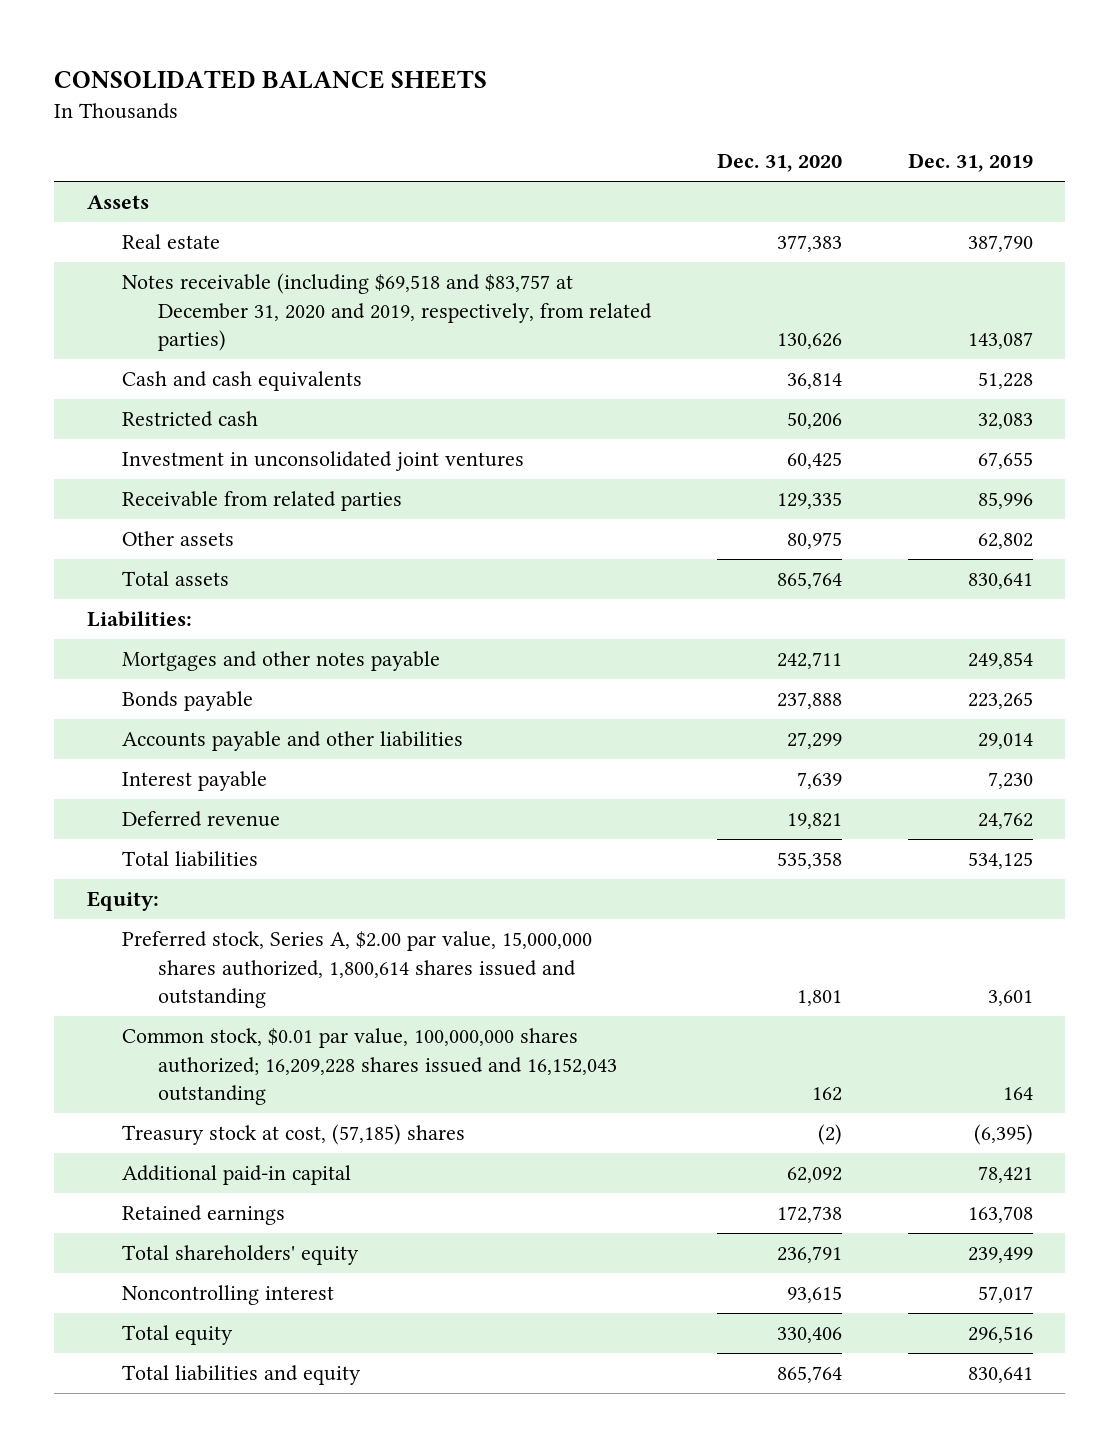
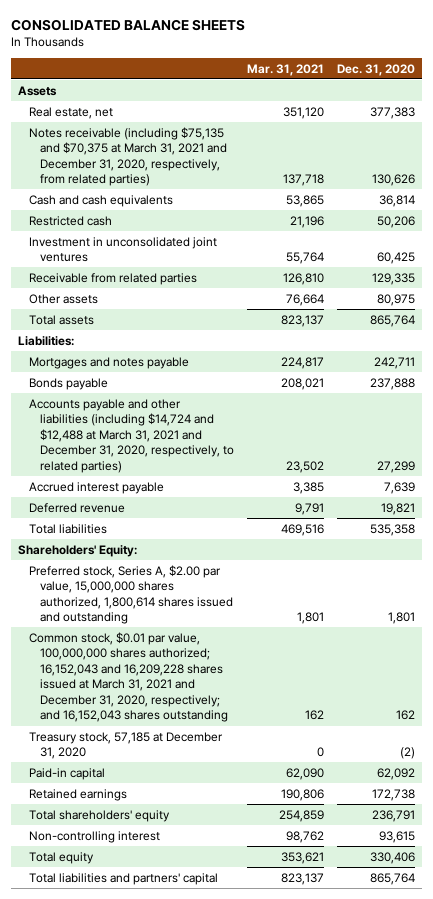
[907,153,1033,173] Dec. 31, 2019 -> none
none -> [247,63,325,76] Mar. 31, 2021
[122,234,221,250] Real estate -> [28,106,113,119] Real estate, net
[122,273,652,352] Notes receivable (including $69,518 and $83,757 at December 31, 2020 and 2019, respectively, from related parties) -> [28,126,228,187] Notes receivable (including $75,135 and $70,375 at March 31, 2021 and December 31, 2020, respectively, from related parties)
[122,651,441,672] Mortgages and other notes payable -> [28,356,189,369] Mortgages and notes payable
[122,731,464,752] Accounts payable and other liabilities -> [28,398,235,473] Accounts payable and other liabilities (including $14,724 and $12,488 at March 31, 2021 and December 31, 2020, respectively, to related parties)
[122,771,268,792] Interest payable -> [28,481,164,494] Accrued interest payable
[86,891,159,912] Equity: -> [17,544,137,557] Shareholders' Equity:
[122,1028,617,1106] Common stock, $0.01 par value, 100,000,000 shares authorized; 16,209,228 shares issued and 16,152,043 outstanding -> [28,631,229,723] Common stock, $0.01 par value, 100,000,000 shares authorized; 16,152,043 and 16,209,228 shares issued at March 31, 2021 and December 31, 2020, respectively; and 16,152,043 shares outstanding
[122,1124,466,1146] Treasury stock at cost, (57,185) shares -> [28,731,223,760] Treasury stock, 57,185 at December 31, 2020
[122,1165,352,1186] Additional paid-in capital -> [28,767,105,780] Paid-in capital
[122,1285,335,1306] Noncontrolling interest -> [28,830,160,843] Non-controlling interest
[122,1365,362,1386] Total liabilities and equity -> [28,872,218,885] Total liabilities and partners' capital

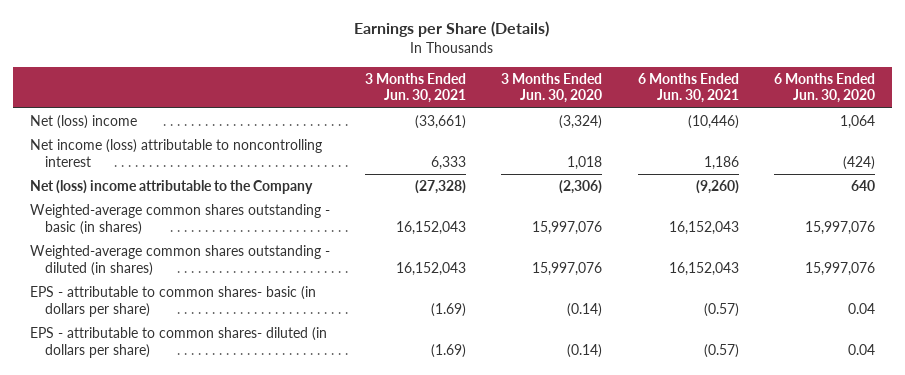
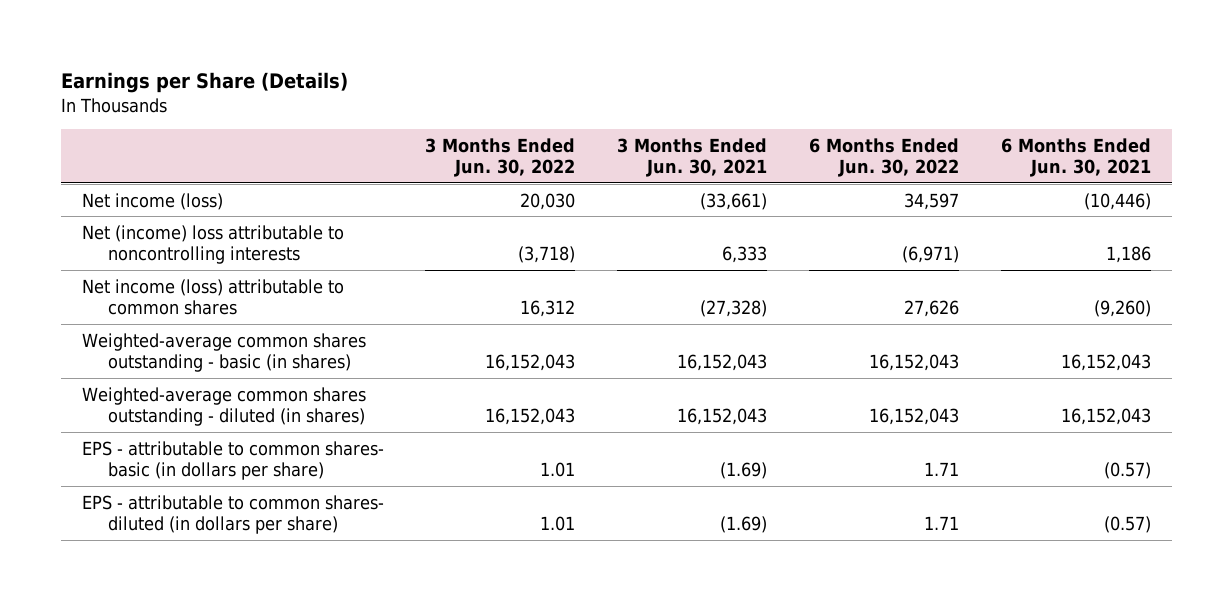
[501,73,603,104] 3 Months Ended Jun. 30, 2020 -> none
[773,73,875,104] 6 Months Ended Jun. 30, 2020 -> none
none -> [425,137,576,177] 3 Months Ended Jun. 30, 2022
none -> [808,137,959,177] 6 Months Ended Jun. 30, 2022
[30,115,138,130] Net (loss) income -> [81,192,223,210] Net income (loss)
[30,139,323,167] Net income (loss) attributable to noncontrolling interest -> [81,224,344,264] Net (income) loss attributable to noncontrolling interests
[30,180,314,195] Net (loss) income attributable to the Company -> [81,278,344,315] Net income (loss) attributable to common shares

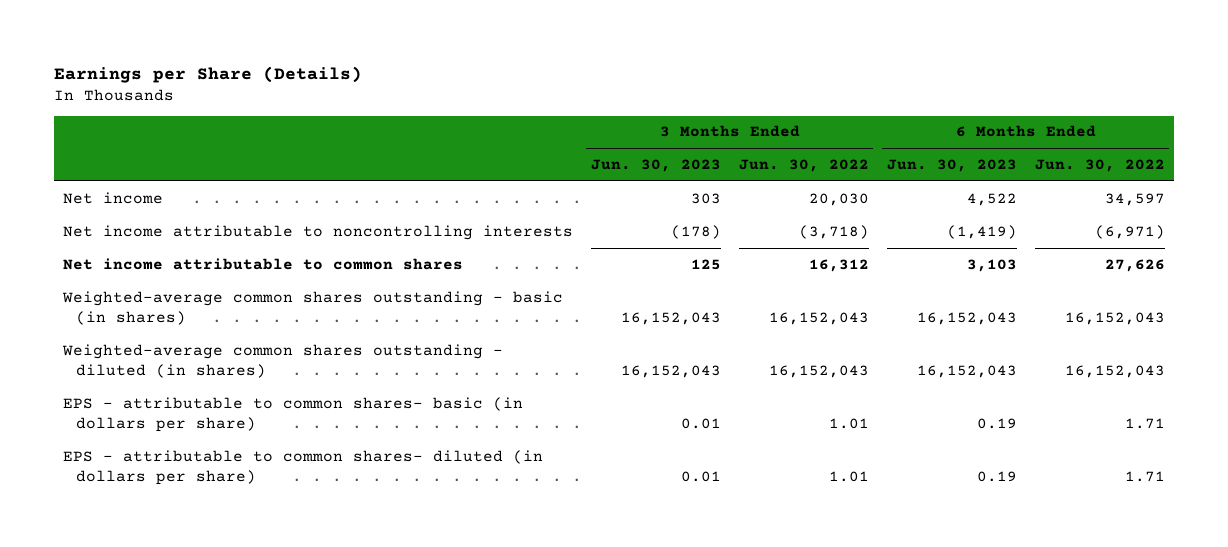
[617,137,768,177] 3 Months Ended Jun. 30, 2021 -> none
[1000,137,1151,177] 6 Months Ended Jun. 30, 2021 -> none
none -> [590,159,721,173] Jun. 30, 2023
none -> [886,159,1017,173] Jun. 30, 2023
[81,192,223,210] Net income (loss) -> [63,191,164,204] Net income
[81,224,344,264] Net (income) loss attributable to noncontrolling interests -> [63,224,574,240] Net income attributable to noncontrolling interests
[81,278,344,315] Net income (loss) attributable to common shares -> [63,257,464,270] Net income attributable to common shares

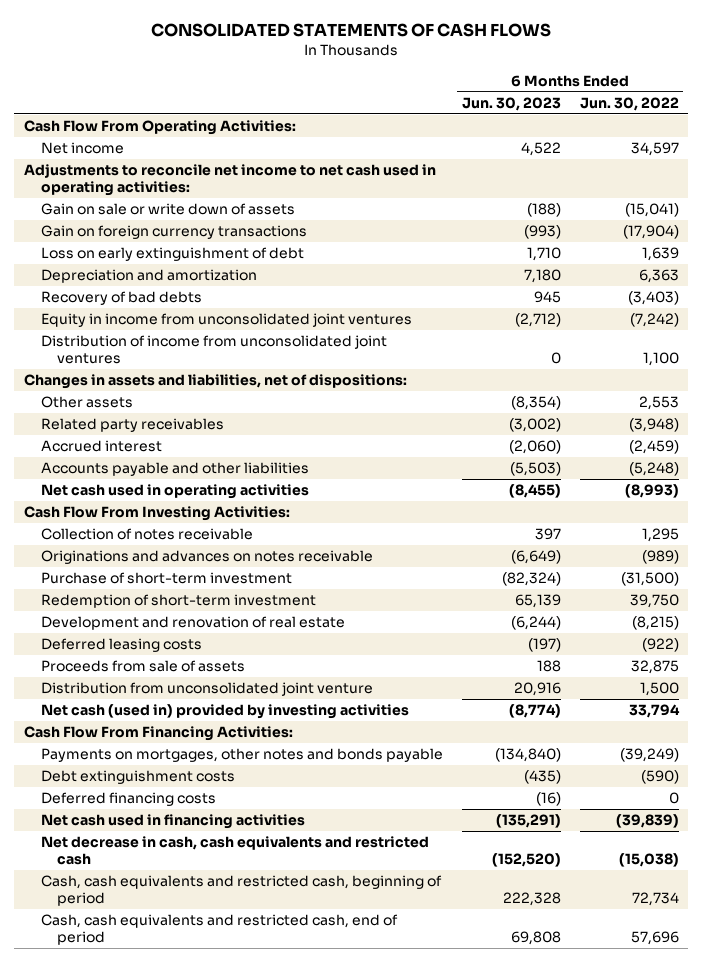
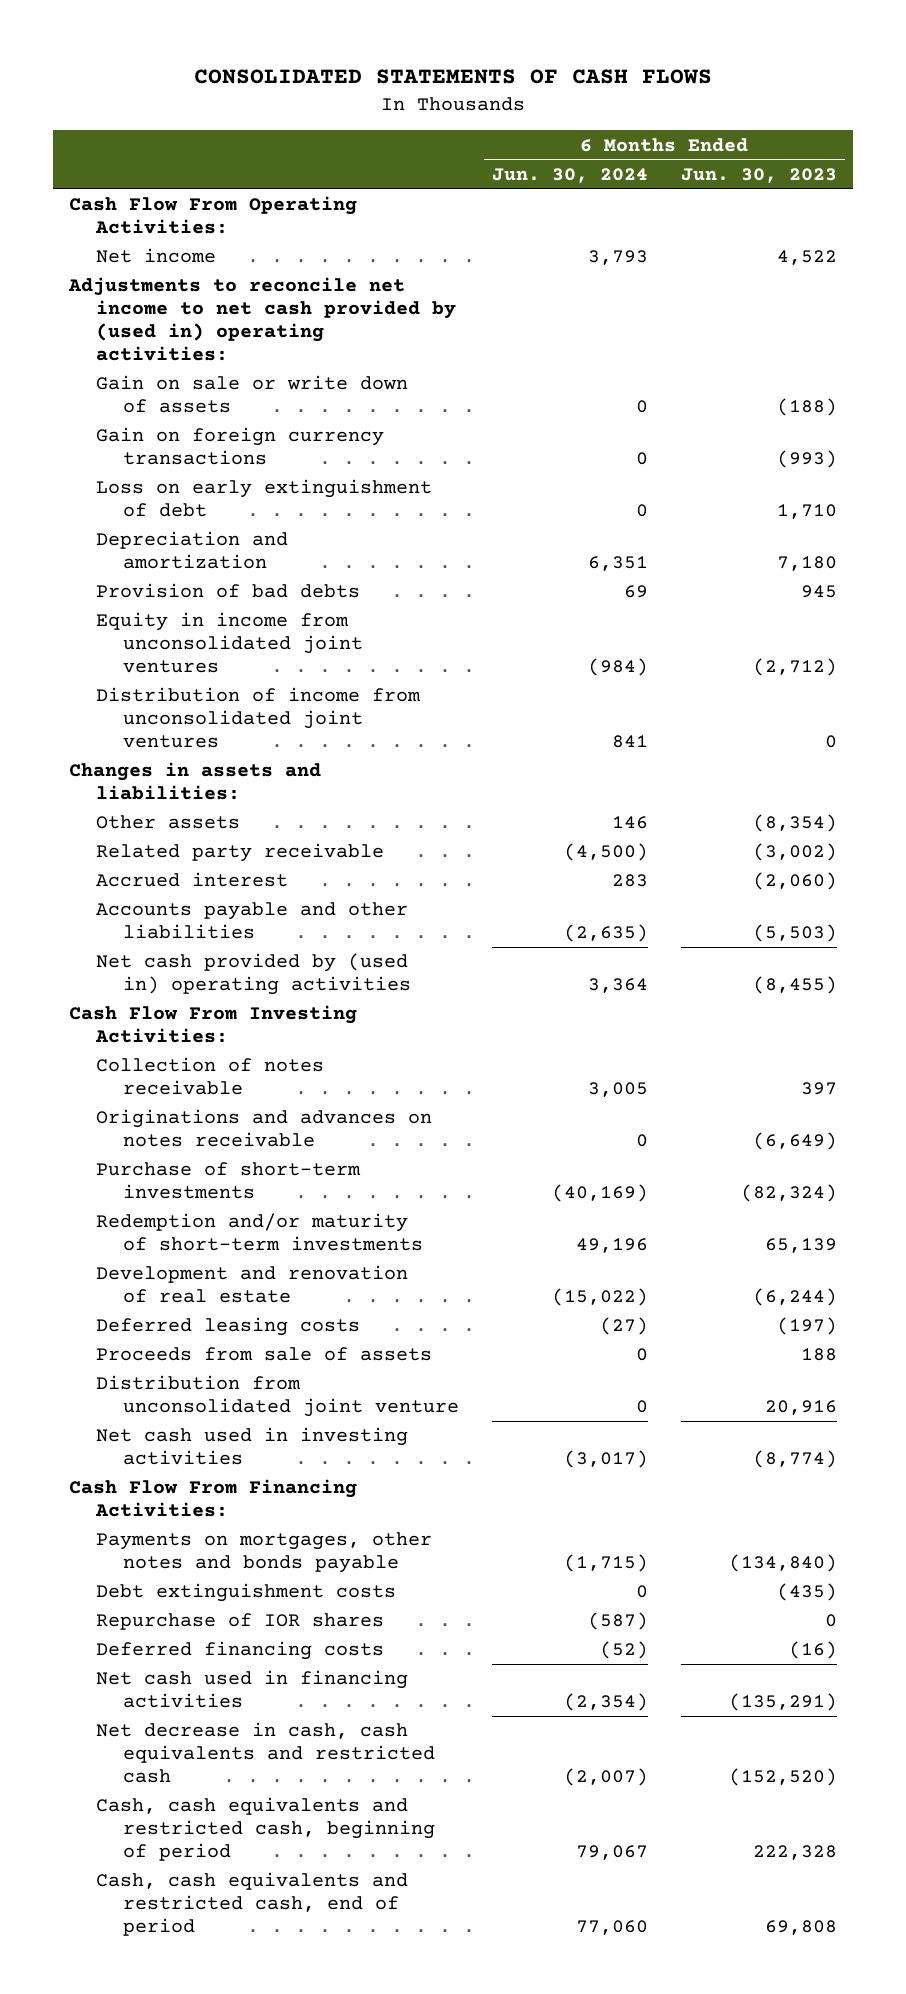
[579,96,679,111] Jun. 30, 2022 -> none
none -> [491,167,648,183] Jun. 30, 2024
[23,164,436,197] Adjustments to reconcile net income to net cash used in operating activities: -> [68,277,457,362] Adjustments to reconcile net income to net cash provided by (used in) operating activities:
[40,291,202,306] Recovery of bad debts -> [96,583,361,599] Provision of bad debts
[23,374,407,390] Changes in assets and liabilities, net of dispositions: -> [69,762,322,801] Changes in assets and liabilities:
[40,418,224,433] Related party receivables -> [96,843,385,863] Related party receivable
[40,484,309,500] Net cash used in operating activities -> [96,953,411,996] Net cash provided by (used in) operating activities
[40,572,292,585] Purchase of short-term investment -> [96,1162,362,1200] Purchase of short-term investments
[40,594,316,609] Redemption of short-term investment -> [96,1213,423,1252] Redemption and/or maturity of short-term investments
[40,704,409,720] Net cash (used in) provided by investing activities -> [96,1427,409,1466] Net cash used in investing activities
none -> [96,1613,385,1631] Repurchase of IOR shares

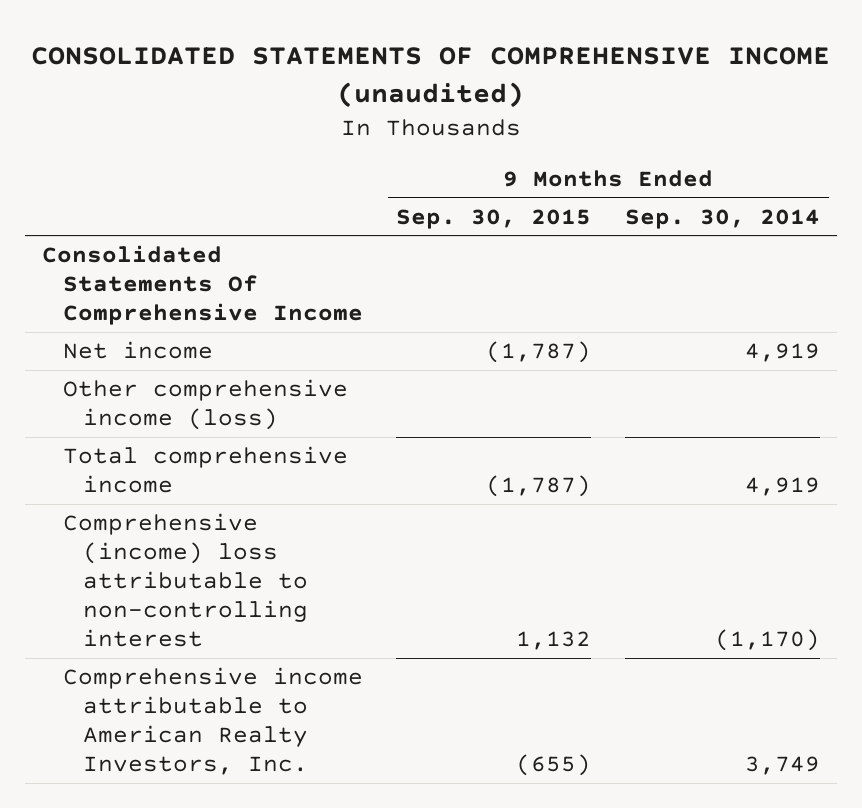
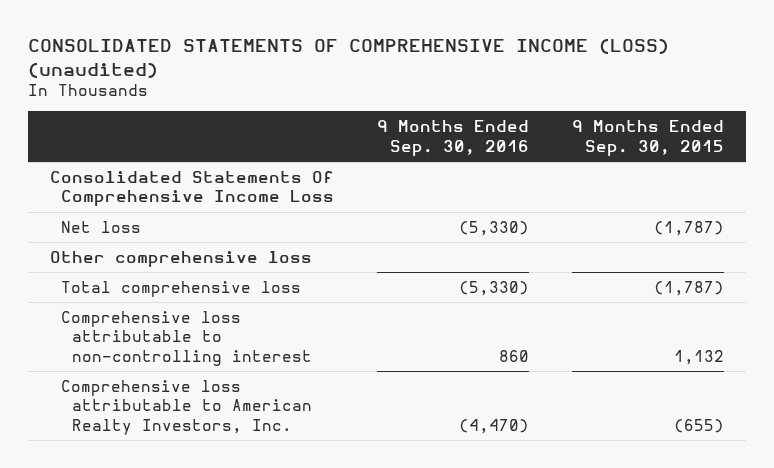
[31,46,831,108] CONSOLIDATED STATEMENTS OF COMPREHENSIVE INCOME (unaudited) -> [28,37,670,78] CONSOLIDATED STATEMENTS OF COMPREHENSIVE INCOME (LOSS) (unaudited)
[625,208,821,229] Sep. 30, 2014 -> none
none -> [377,120,530,156] 9 Months Ended Sep. 30, 2016
[42,245,363,326] Consolidated Statements Of Comprehensive Income -> [49,170,334,207] Consolidated Statements Of Comprehensive Income Loss
[62,341,213,360] Net income -> [60,220,141,233] Net loss
[62,379,348,431] Other comprehensive income (loss) -> [49,250,312,267] Other comprehensive loss
[62,446,348,494] Total comprehensive income -> [60,280,301,297] Total comprehensive loss
[62,513,309,648] Comprehensive (income) loss attributable to non-controlling interest -> [60,310,313,366] Comprehensive loss attributable to non-controlling interest
[62,667,363,776] Comprehensive income attributable to American Realty Investors, Inc. -> [60,379,313,435] Comprehensive loss attributable to American Realty Investors, Inc.

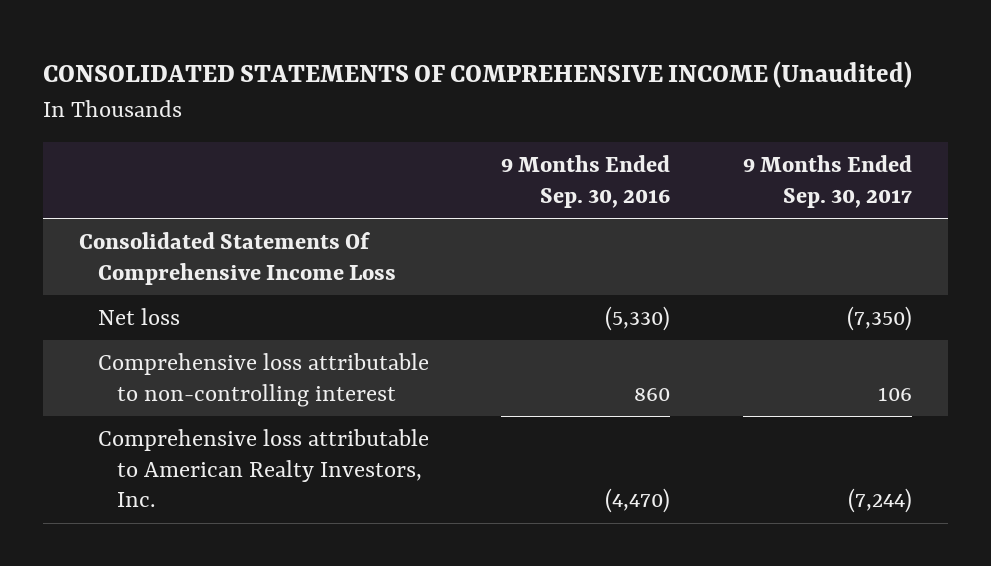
[28,37,670,78] CONSOLIDATED STATEMENTS OF COMPREHENSIVE INCOME (LOSS) (unaudited) -> [43,61,913,89] CONSOLIDATED STATEMENTS OF COMPREHENSIVE INCOME (Unaudited)
[572,120,725,156] 9 Months Ended Sep. 30, 2015 -> none
none -> [742,154,912,208] 9 Months Ended Sep. 30, 2017
[49,250,312,267] Other comprehensive loss -> none
[60,280,301,297] Total comprehensive loss -> none

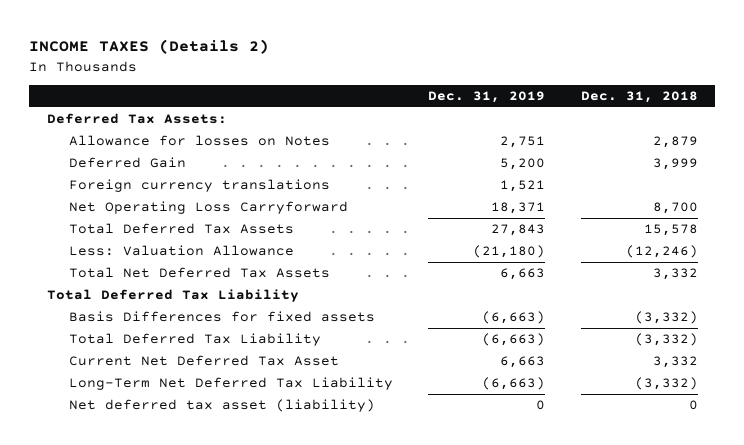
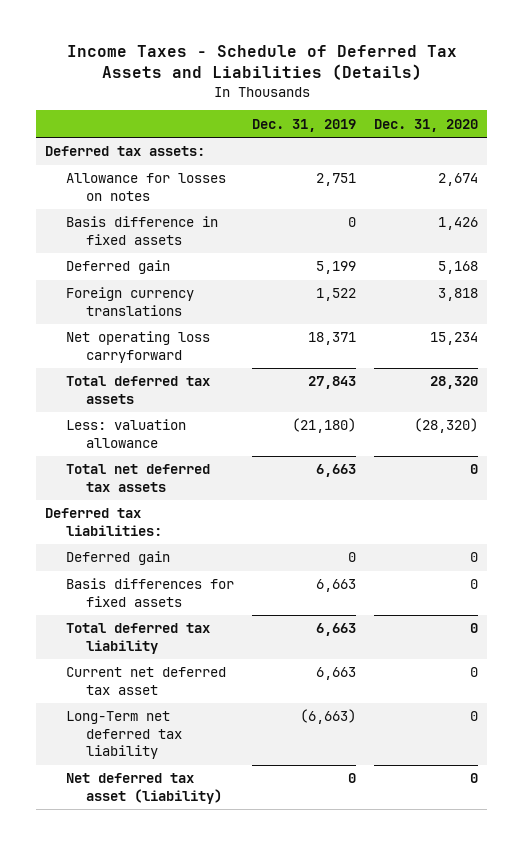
[28,39,269,55] INCOME TAXES (Details 2) -> [66,45,457,81] Income Taxes - Schedule of Deferred Tax Assets and Liabilities (Details)
[580,91,698,104] Dec. 31, 2018 -> none
none -> [373,118,478,132] Dec. 31, 2020
[46,289,299,303] Total Deferred Tax Liability -> none
[46,113,227,125] Deferred Tax Assets: -> [45,146,206,157] Deferred tax assets:
[68,135,330,147] Allowance for losses on Notes -> [65,173,226,201] Allowance for losses on notes
none -> [65,216,218,245] Basis difference in fixed assets
[68,157,186,169] Deferred Gain -> [65,260,170,275] Deferred gain
[500,158,546,171] 5,200 -> [315,261,356,275] 5,199
[500,180,546,193] 1,521 -> [315,288,356,302] 1,522
[68,201,348,215] Net Operating Loss Carryforward -> [65,331,210,363] Net operating loss carryforward
[68,223,294,235] Total Deferred Tax Assets -> [65,376,210,404] Total deferred tax assets
[68,245,294,257] Less: Valuation Allowance -> [65,419,186,448] Less: valuation allowance
[68,267,330,279] Total Net Deferred Tax Assets -> [65,464,210,492] Total net deferred tax assets
none -> [45,508,162,536] Deferred tax liabilities:
none -> [65,551,170,566] Deferred gain
[68,311,375,323] Basis Differences for fixed assets -> [65,578,234,607] Basis differences for fixed assets
[482,311,546,325] (6,663) -> [315,579,356,593] 6,663
[68,333,321,347] Total Deferred Tax Liability -> [65,623,210,654] Total deferred tax liability
[482,333,546,347] (6,663) -> [315,623,356,637] 6,663
[68,355,339,367] Current Net Deferred Tax Asset -> [65,667,226,695] Current net deferred tax asset
[68,377,393,391] Long-Term Net Deferred Tax Liability -> [65,711,182,759] Long-Term net deferred tax liability

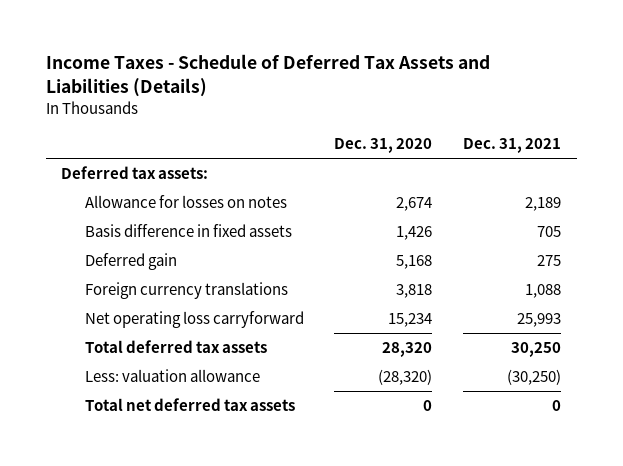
[251,118,356,132] Dec. 31, 2019 -> none
none -> [463,138,562,154] Dec. 31, 2021
[45,508,162,536] Deferred tax liabilities: -> none
[65,551,170,566] Deferred gain -> none
[65,578,234,607] Basis differences for fixed assets -> none
[65,623,210,654] Total deferred tax liability -> none
[65,667,226,695] Current net deferred tax asset -> none
[65,711,182,759] Long-Term net deferred tax liability -> none
[65,773,222,804] Net deferred tax asset (liability) -> none

